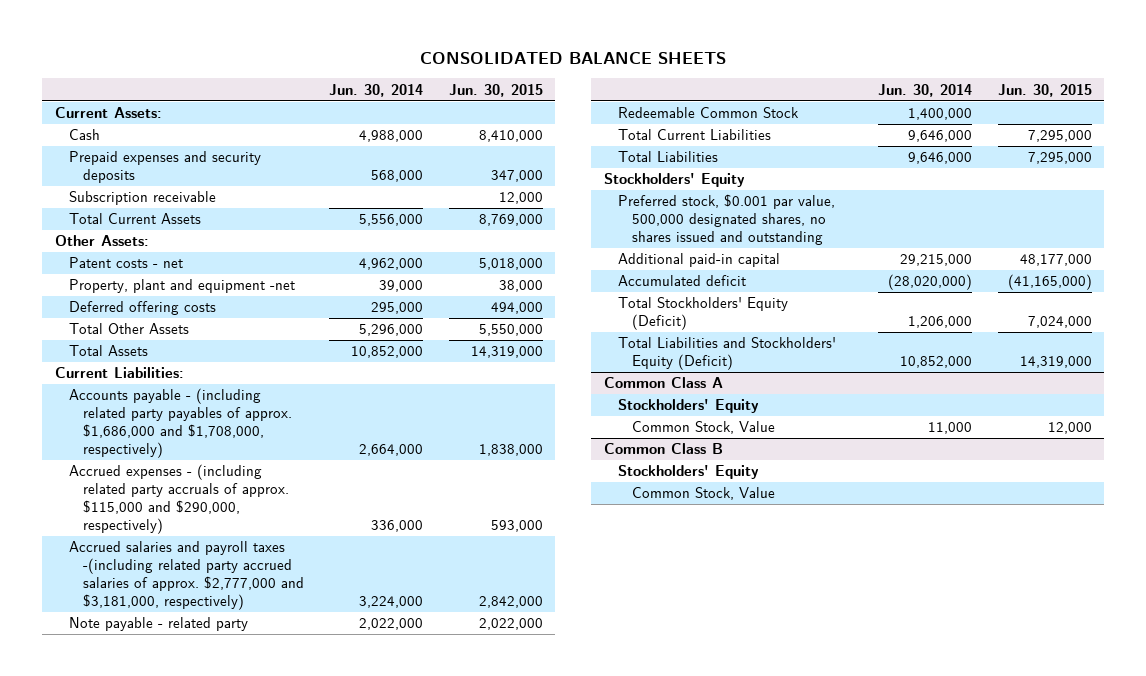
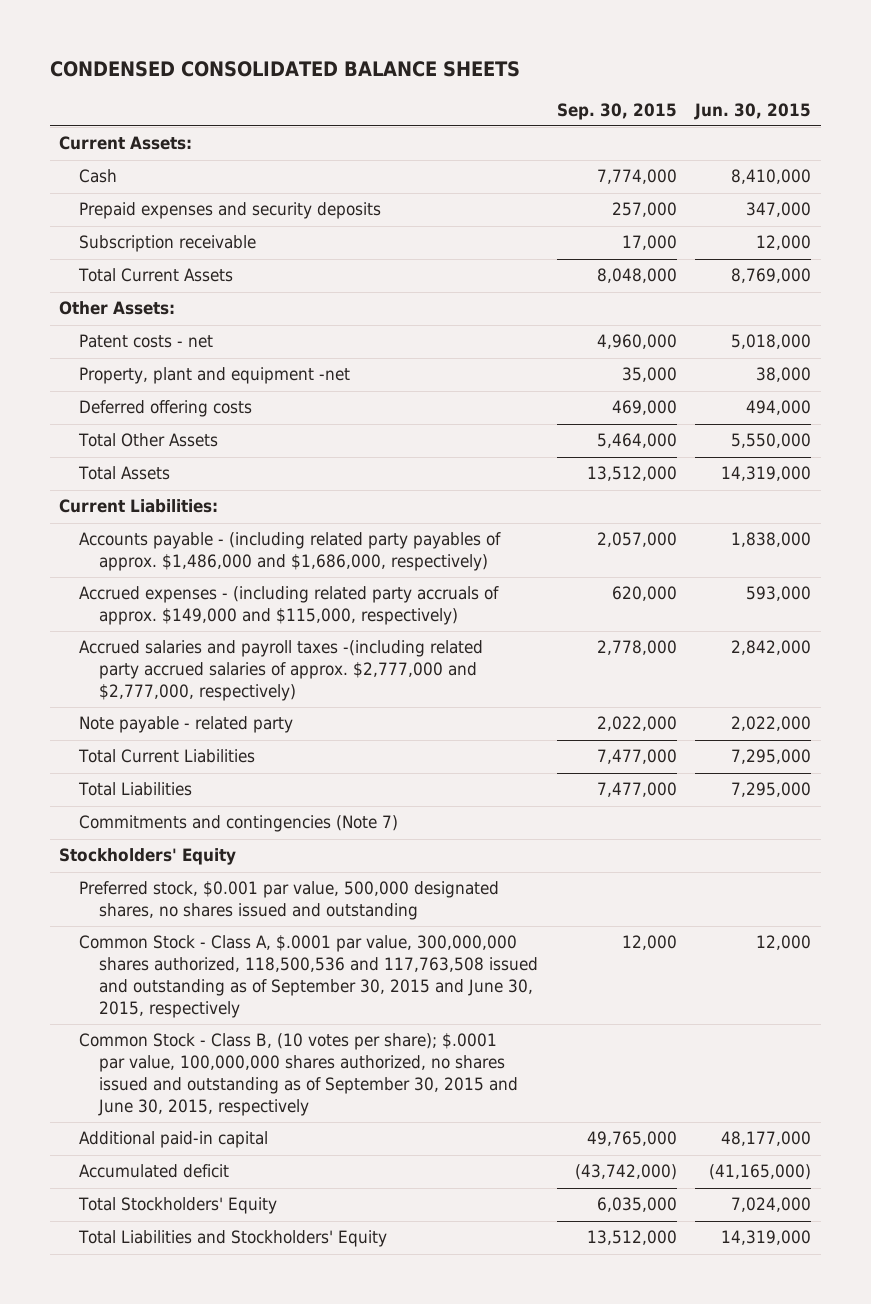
[420,52,727,65] CONSOLIDATED BALANCE SHEETS -> [49,61,520,78] CONDENSED CONSOLIDATED BALANCE SHEETS
[329,83,424,97] Jun. 30, 2014 -> none
none -> [556,102,677,120] Sep. 30, 2015
[68,388,292,458] Accounts payable - (including related party payables of approx. $1,686,000 and $1,708,000, respectively) -> [79,532,502,572] Accounts payable - (including related party payables of approx. $1,486,000 and $1,686,000, respectively)
[68,464,289,534] Accrued expenses - (including related party accruals of approx. $115,000 and $290,000, respectively) -> [79,586,500,626] Accrued expenses - (including related party accruals of approx. $149,000 and $115,000, respectively)
[68,541,304,610] Accrued salaries and payroll taxes -(including related party accrued salaries of approx. $2,777,000 and $3,181,000, respectively) -> [79,640,484,701] Accrued salaries and payroll taxes -(including related party accrued salaries of approx. $2,777,000 and $2,777,000, respectively)
[617,107,799,119] Redeemable Common Stock -> none
none -> [79,815,399,833] Commitments and contingencies (Note 7)
none -> [79,935,538,1018] Common Stock - Class A, $.0001 par value, 300,000,000 shares authorized, 118,500,536 and 117,763,508 issued and outstanding as of September 30, 2015 and June 30, 2015, respectively
none -> [79,1033,518,1116] Common Stock - Class B, (10 votes per share); $.0001 par value, 100,000,000 shares authorized, no shares issued and outstanding as of September 30, 2015 and June 30, 2015, respectively
[603,377,723,389] Common Class A -> none
[617,399,759,414] Stockholders' Equity -> none
[631,421,775,435] Common Stock, Value -> none
[603,443,723,455] Common Class B -> none
[617,465,759,480] Stockholders' Equity -> none
[631,487,775,501] Common Stock, Value -> none
[617,297,788,330] Total Stockholders' Equity (Deficit) -> [78,1197,278,1215] Total Stockholders' Equity
[617,337,836,370] Total Liabilities and Stockholders' Equity (Deficit) -> [78,1230,388,1248] Total Liabilities and Stockholders' Equity

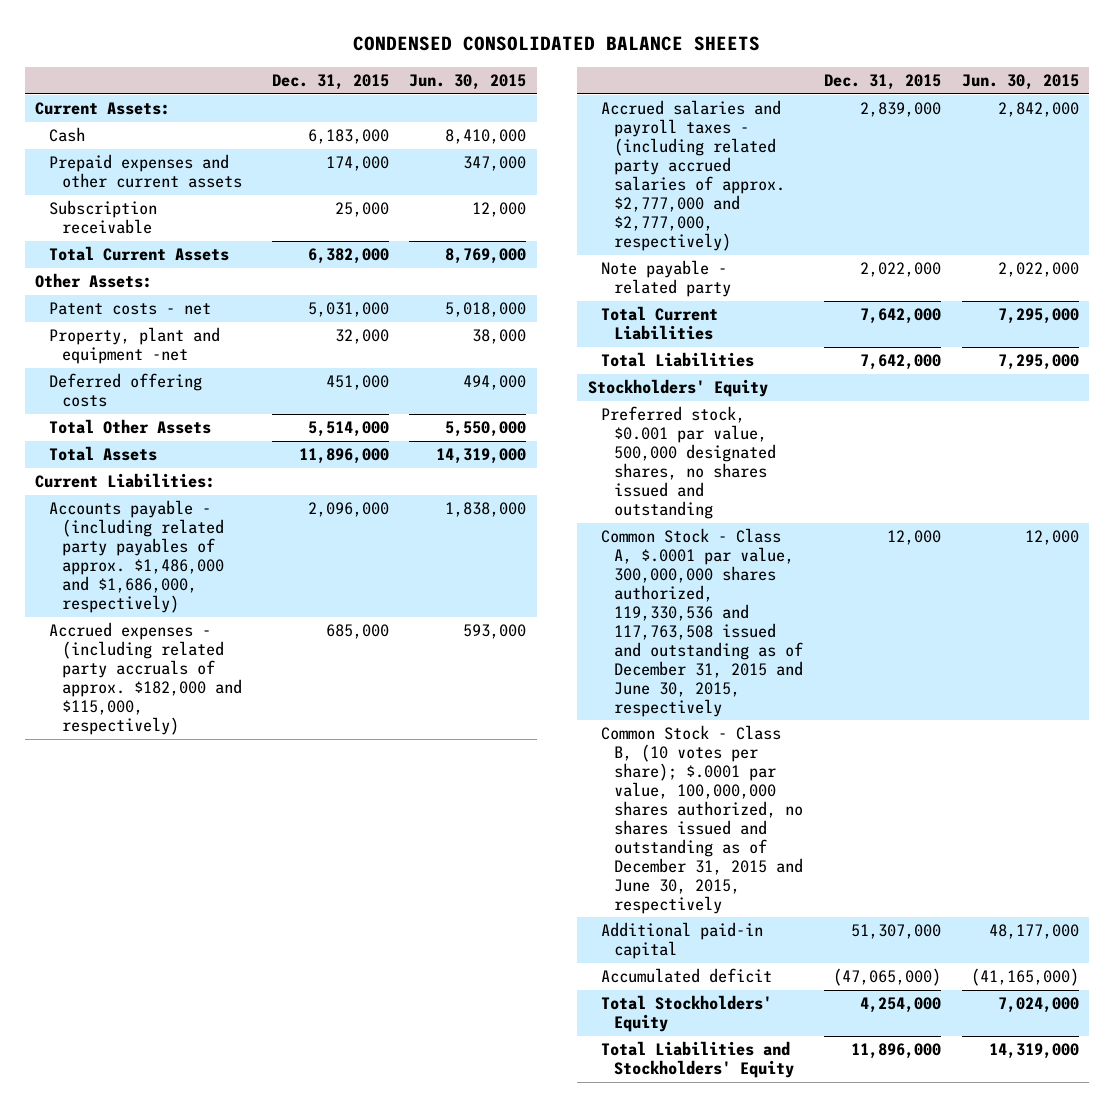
[556,102,677,120] Sep. 30, 2015 -> none
none -> [271,73,389,90] Dec. 31, 2015
[79,202,382,220] Prepaid expenses and security deposits -> [48,154,242,189] Prepaid expenses and other current assets
[79,586,500,626] Accrued expenses - (including related party accruals of approx. $149,000 and $115,000, respectively) -> [48,622,242,735] Accrued expenses - (including related party accruals of approx. $182,000 and $115,000, respectively)
[79,640,484,701] Accrued salaries and payroll taxes -(including related party accrued salaries of approx. $2,777,000 and $2,777,000, respectively) -> [601,100,786,251] Accrued salaries and payroll taxes - (including related party accrued salaries of approx. $2,777,000 and $2,777,000, respectively)
[79,815,399,833] Commitments and contingencies (Note 7) -> none
[79,935,538,1018] Common Stock - Class A, $.0001 par value, 300,000,000 shares authorized, 118,500,536 and 117,763,508 issued and outstanding as of September 30, 2015 and June 30, 2015, respectively -> [601,528,804,717] Common Stock - Class A, $.0001 par value, 300,000,000 shares authorized, 119,330,536 and 117,763,508 issued and outstanding as of December 31, 2015 and June 30, 2015, respectively
[79,1033,518,1116] Common Stock - Class B, (10 votes per share); $.0001 par value, 100,000,000 shares authorized, no shares issued and outstanding as of September 30, 2015 and June 30, 2015, respectively -> [601,725,804,914] Common Stock - Class B, (10 votes per share); $.0001 par value, 100,000,000 shares authorized, no shares issued and outstanding as of December 31, 2015 and June 30, 2015, respectively

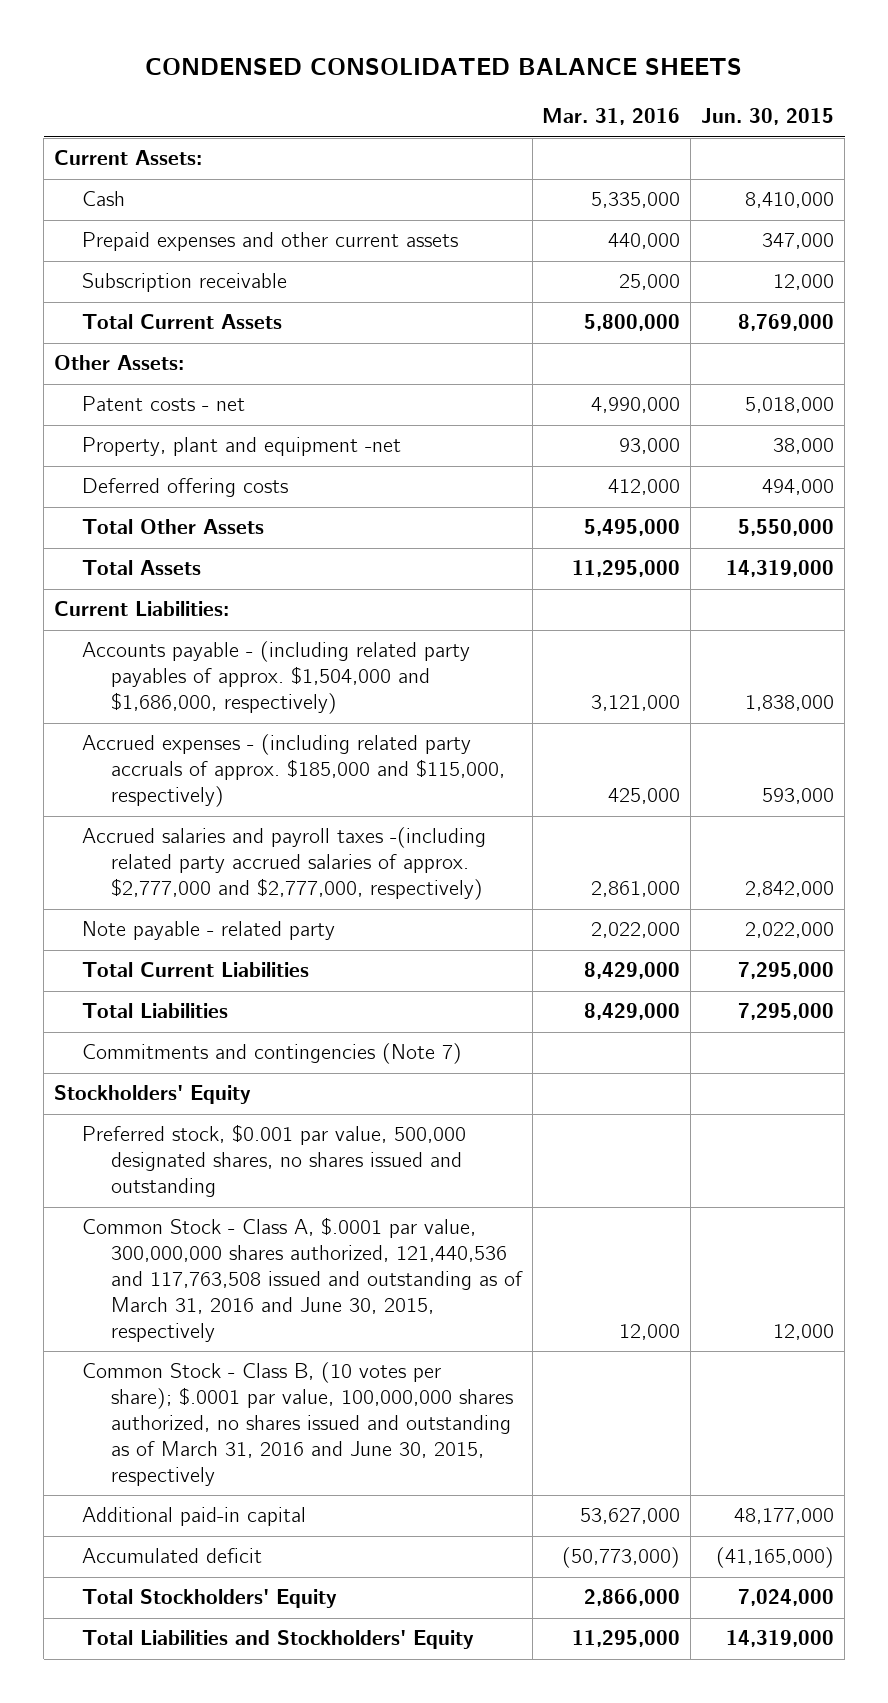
[271,73,389,90] Dec. 31, 2015 -> none
none -> [542,108,681,126] Mar. 31, 2016
[48,500,224,613] Accounts payable - (including related party payables of approx. $1,486,000 and $1,686,000, respectively) -> [82,641,471,715] Accounts payable - (including related party payables of approx. $1,504,000 and $1,686,000, respectively)
[48,622,242,735] Accrued expenses - (including related party accruals of approx. $182,000 and $115,000, respectively) -> [82,734,505,808] Accrued expenses - (including related party accruals of approx. $185,000 and $115,000, respectively)
[601,100,786,251] Accrued salaries and payroll taxes - (including related party accrued salaries of approx. $2,777,000 and $2,777,000, respectively) -> [82,827,487,901] Accrued salaries and payroll taxes -(including related party accrued salaries of approx. $2,777,000 and $2,777,000, respectively)
none -> [82,1043,463,1065] Commitments and contingencies (Note 7)
[601,528,804,717] Common Stock - Class A, $.0001 par value, 300,000,000 shares authorized, 119,330,536 and 117,763,508 issued and outstanding as of December 31, 2015 and June 30, 2015, respectively -> [82,1217,523,1343] Common Stock - Class A, $.0001 par value, 300,000,000 shares authorized, 121,440,536 and 117,763,508 issued and outstanding as of March 31, 2016 and June 30, 2015, respectively
[601,725,804,914] Common Stock - Class B, (10 votes per share); $.0001 par value, 100,000,000 shares authorized, no shares issued and outstanding as of December 31, 2015 and June 30, 2015, respectively -> [82,1362,513,1487] Common Stock - Class B, (10 votes per share); $.0001 par value, 100,000,000 shares authorized, no shares issued and outstanding as of March 31, 2016 and June 30, 2015, respectively

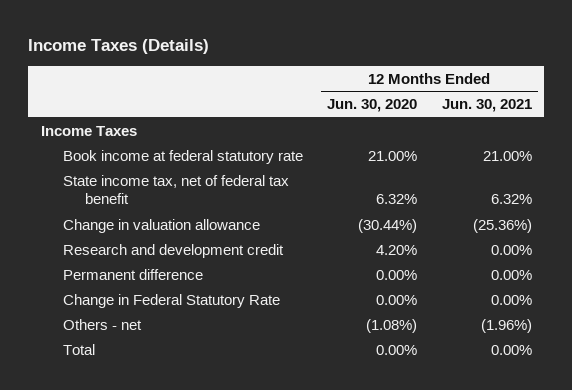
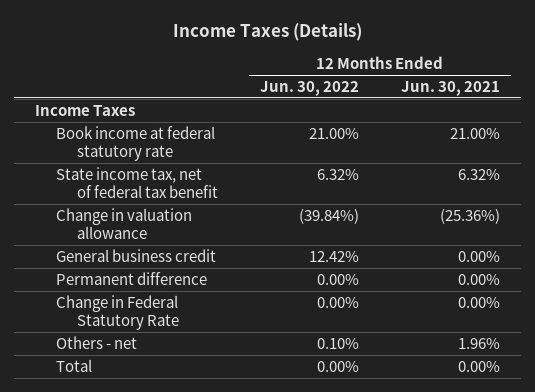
[327,99,418,113] Jun. 30, 2020 -> none
none -> [259,80,359,96] Jun. 30, 2022
[62,243,284,258] Research and development credit -> [56,248,217,262] General business credit
[480,318,532,333] (1.96%) -> [458,337,501,349] 1.96%

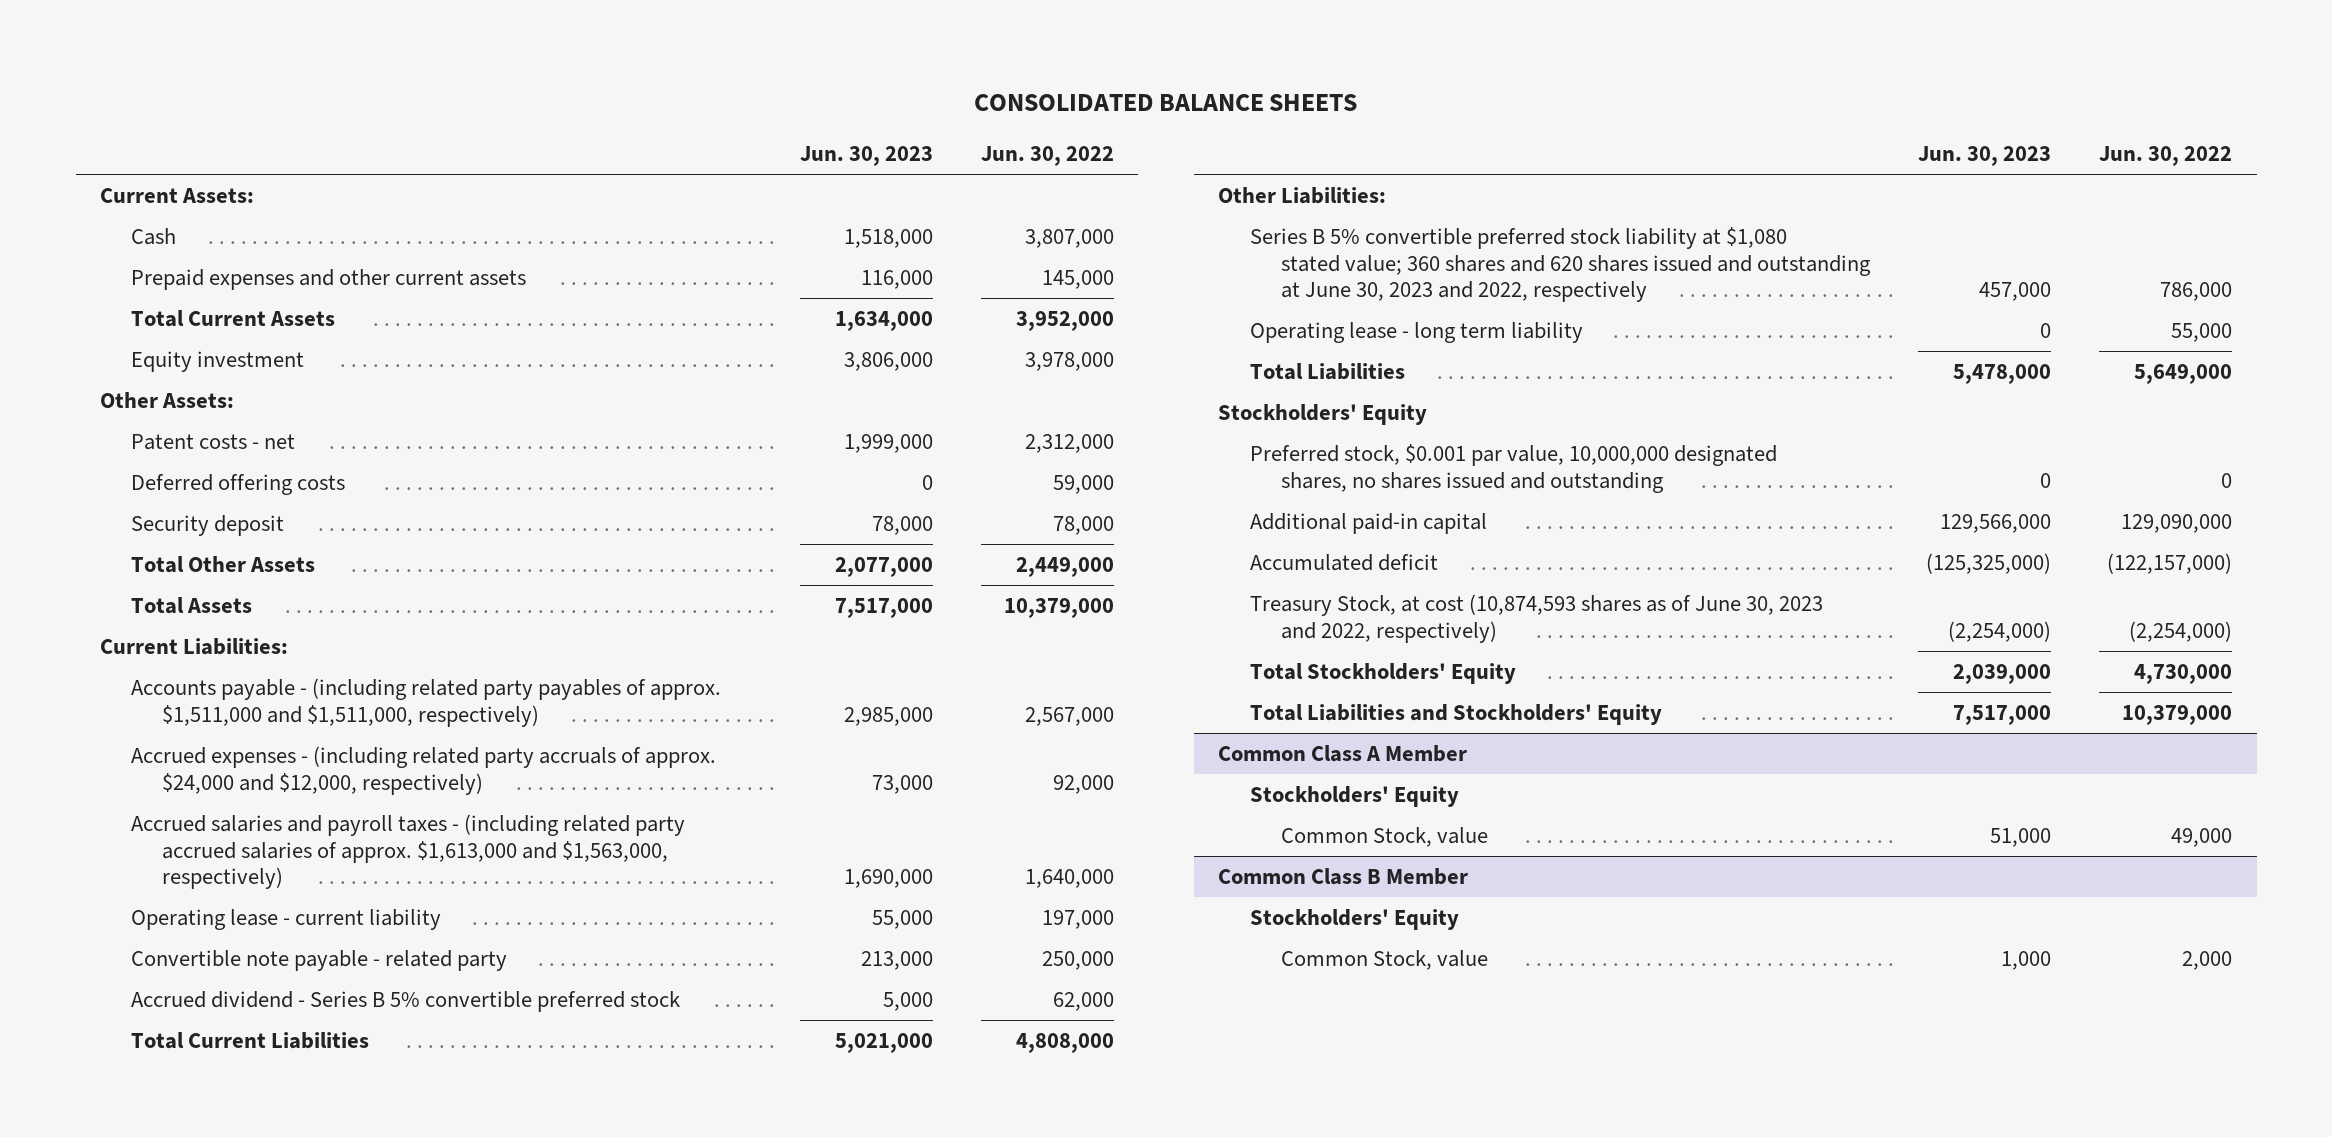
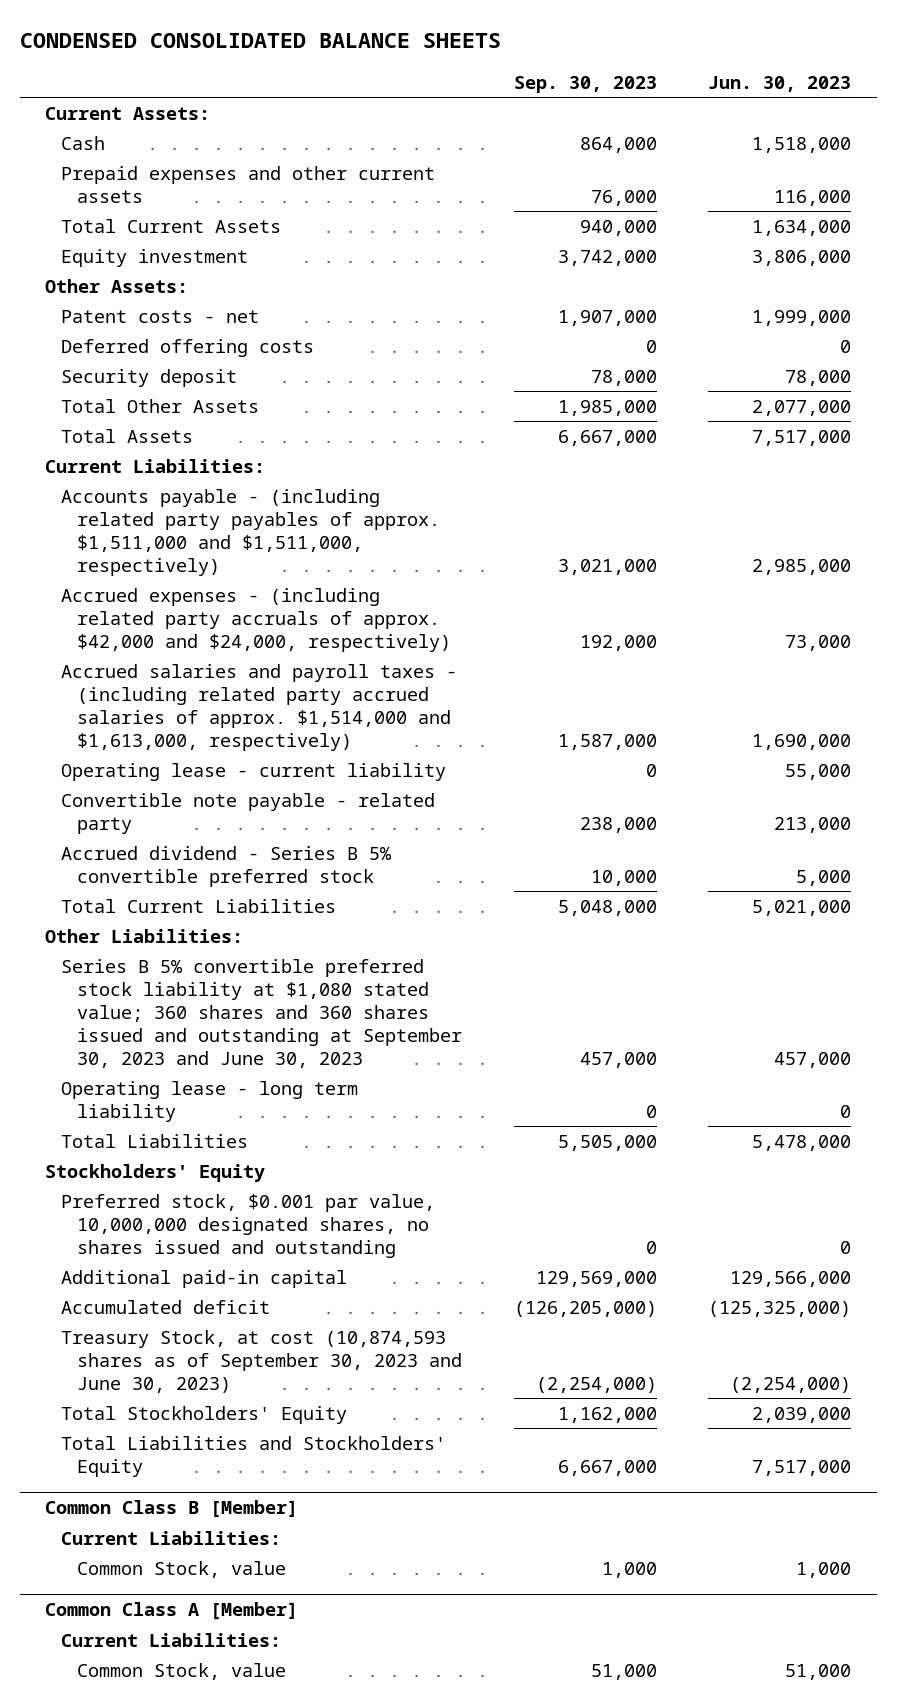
[974,93,1358,111] CONSOLIDATED BALANCE SHEETS -> [19,33,501,49] CONDENSED CONSOLIDATED BALANCE SHEETS
[980,146,1114,167] Jun. 30, 2022 -> none
none -> [513,75,657,93] Sep. 30, 2023
[131,745,717,795] Accrued expenses - (including related party accruals of approx. $24,000 and $12,000, respectively) -> [61,587,452,652] Accrued expenses - (including related party accruals of approx. $42,000 and $24,000, respectively)
[131,813,686,890] Accrued salaries and payroll taxes - (including related party accrued salaries of approx. $1,613,000 and $1,563,000, respectively) -> [61,663,458,751] Accrued salaries and payroll taxes - (including related party accrued salaries of approx. $1,514,000 and $1,613,000, respectively)
[1249,226,1872,303] Series B 5% convertible preferred stock liability at $1,080 stated value; 360 shares and 620 shares issued and outstanding at June 30, 2023 and 2022, respectively -> [61,958,463,1068] Series B 5% convertible preferred stock liability at $1,080 stated value; 360 shares and 360 shares issued and outstanding at September 30, 2023 and June 30, 2023
[1249,593,1823,643] Treasury Stock, at cost (10,874,593 shares as of June 30, 2023 and 2022, respectively) -> [61,1329,463,1393] Treasury Stock, at cost (10,874,593 shares as of September 30, 2023 and June 30, 2023)
[1218,744,1468,762] Common Class A Member -> none
[1249,785,1459,807] Stockholders' Equity -> none
[1281,826,1489,847] Common Stock, value -> none
[1249,908,1459,930] Stockholders' Equity -> none
[1218,867,1469,885] Common Class B Member -> [45,1500,299,1519] Common Class B [Member]
none -> [61,1530,282,1545] Current Liabilities:
none -> [45,1602,299,1621] Common Class A [Member]
none -> [61,1632,282,1647] Current Liabilities:
none -> [77,1662,287,1680] Common Stock, value

